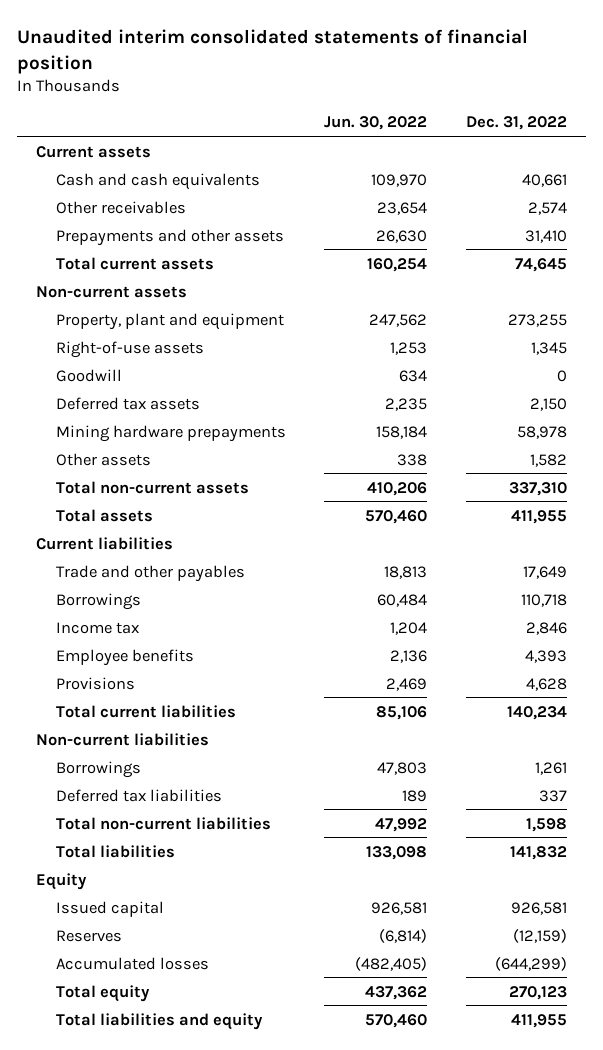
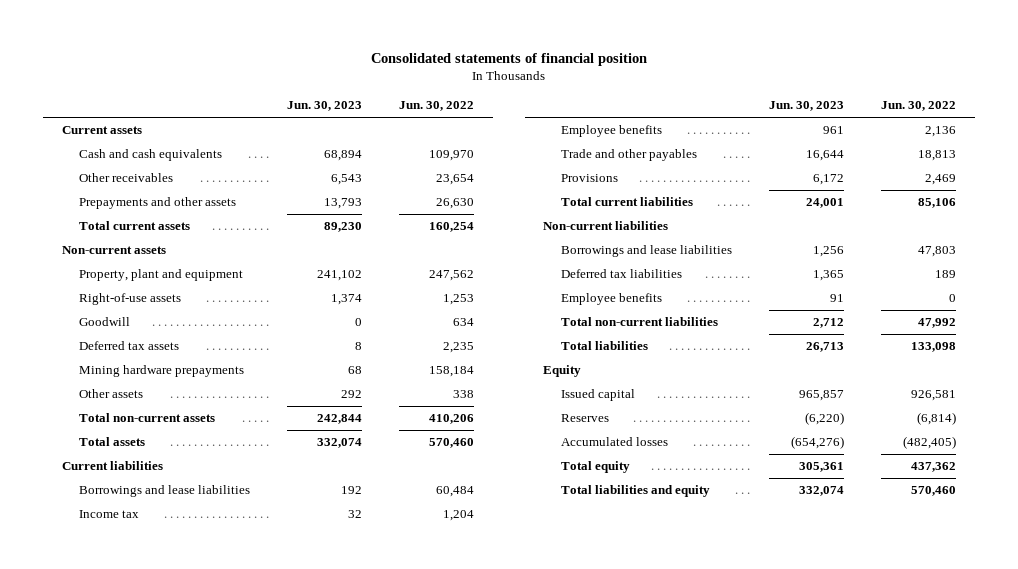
[16,28,528,74] Unaudited interim consolidated statements of financial position -> [370,53,647,67] Consolidated statements of financial position
[465,116,567,131] Dec. 31, 2022 -> none
none -> [287,101,363,112] Jun. 30, 2023
[55,592,141,610] Borrowings -> [79,485,251,498] Borrowings and lease liabilities
[55,564,245,582] Trade and other payables -> [560,149,697,162] Trade and other payables
[55,760,141,778] Borrowings -> [560,245,732,258] Borrowings and lease liabilities
none -> [560,293,662,306] Employee benefits

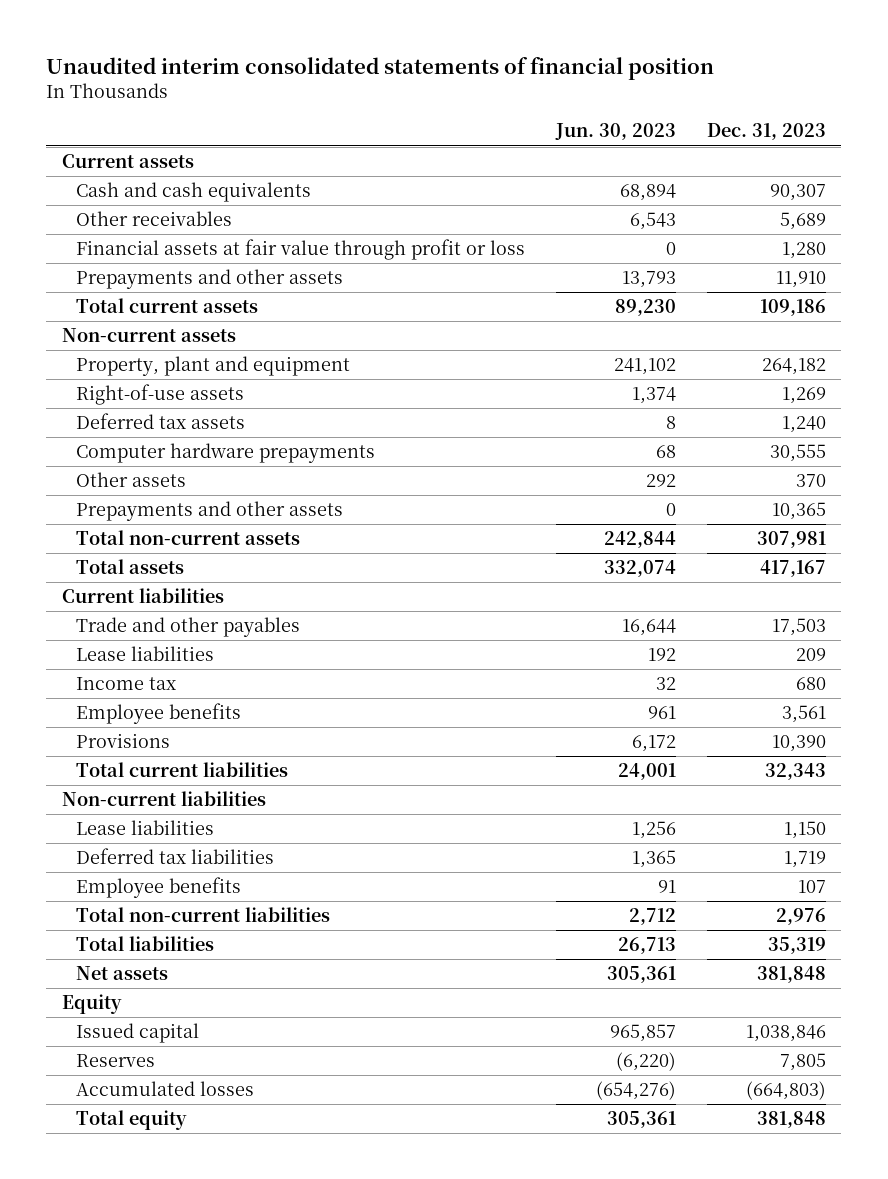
[370,53,647,67] Consolidated statements of financial position -> [46,57,715,81] Unaudited interim consolidated statements of financial position
[399,101,475,112] Jun. 30, 2022 -> none
none -> [706,123,826,141] Dec. 31, 2023
none -> [75,239,525,261] Financial assets at fair value through profit or loss
[79,317,131,327] Goodwill -> none
[79,365,245,378] Mining hardware prepayments -> [75,443,375,464] Computer hardware prepayments
none -> [75,501,343,522] Prepayments and other assets
[560,149,697,162] Trade and other payables -> [75,617,300,638] Trade and other payables
[79,485,251,498] Borrowings and lease liabilities -> [75,646,214,662] Lease liabilities
[560,245,732,258] Borrowings and lease liabilities -> [75,820,214,836] Lease liabilities
none -> [75,966,168,981] Net assets
[560,485,710,498] Total liabilities and equity -> none

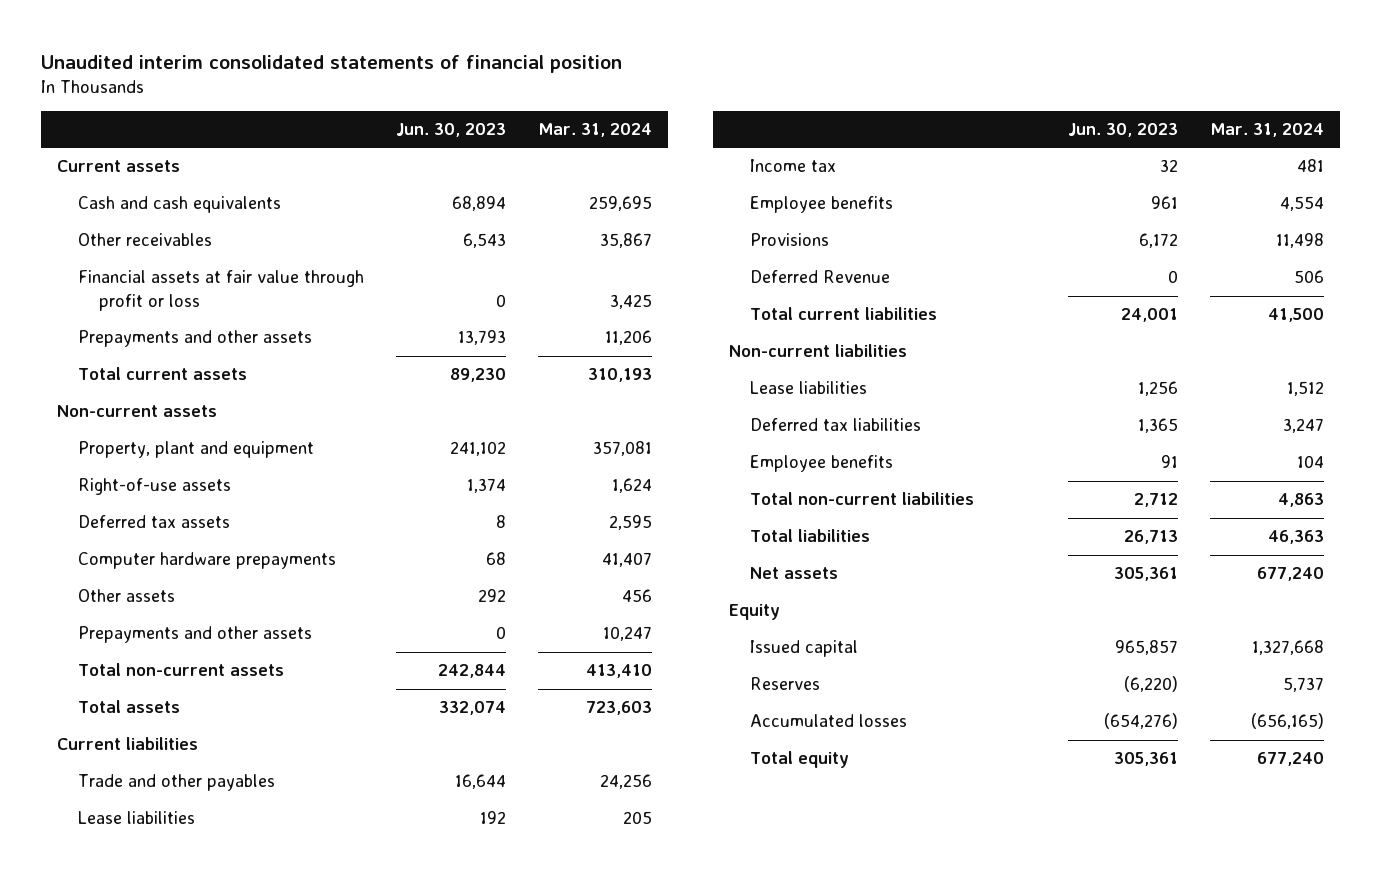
[706,123,826,141] Dec. 31, 2023 -> none
none -> [538,123,653,138] Mar. 31, 2024
none -> [750,270,891,284] Deferred Revenue

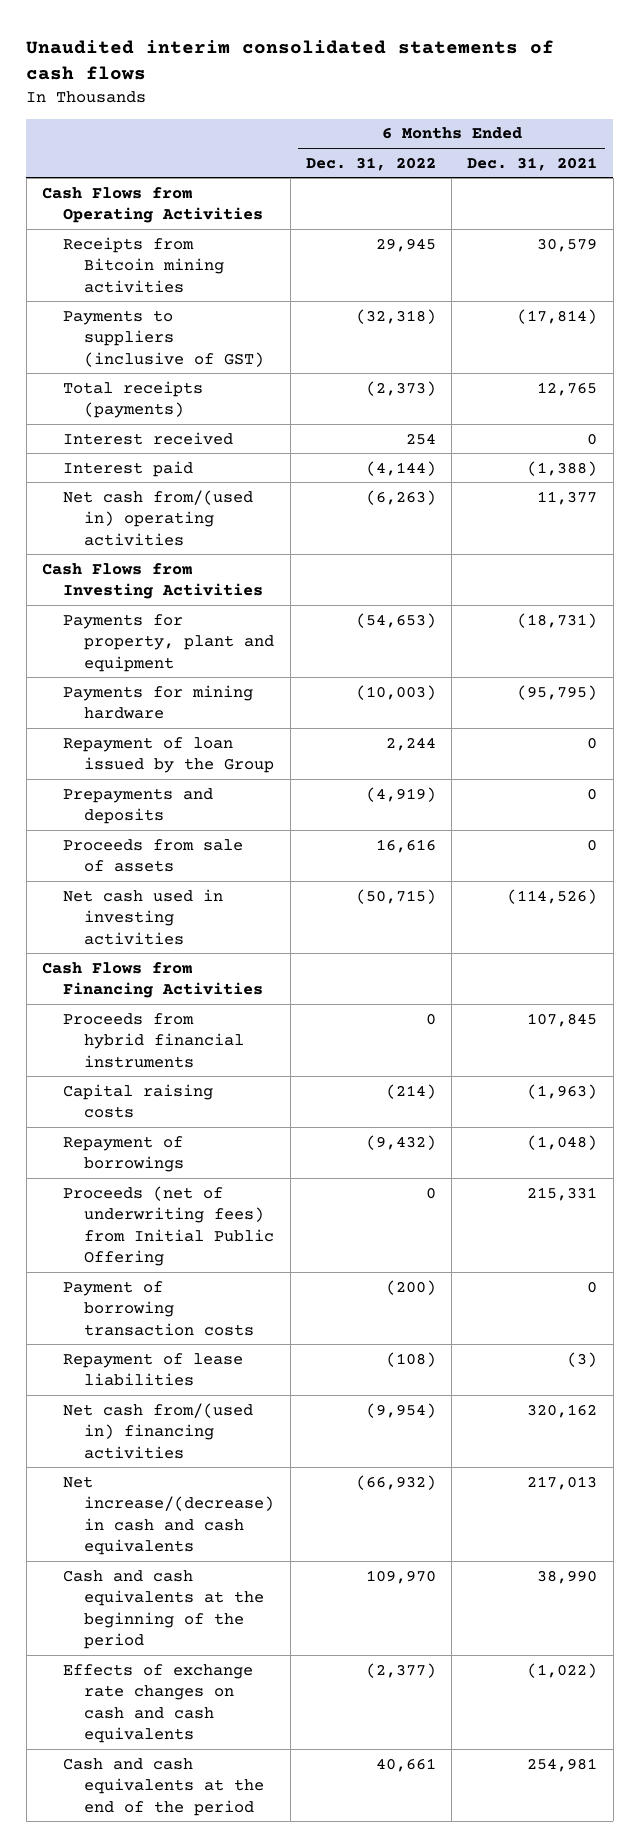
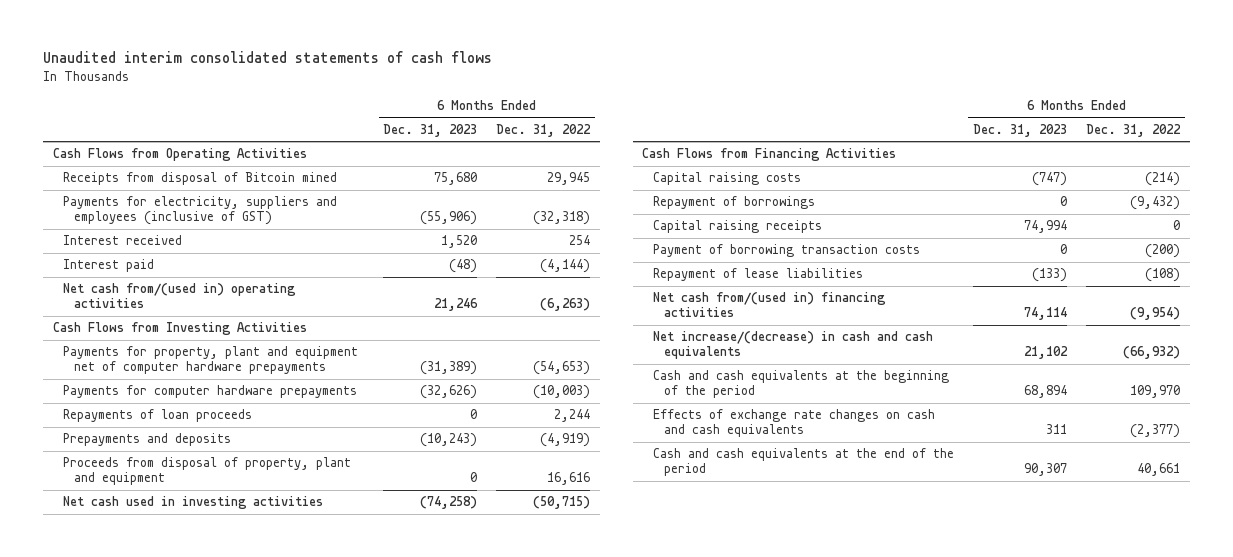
[467,156,598,171] Dec. 31, 2021 -> none
none -> [383,123,478,137] Dec. 31, 2023
[63,380,204,419] Total receipts (payments) -> none
[63,236,225,293] Receipts from Bitcoin mining activities -> [63,172,338,186] Receipts from disposal of Bitcoin mined
[63,309,265,367] Payments to suppliers (inclusive of GST) -> [63,196,338,226] Payments for electricity, suppliers and employees (inclusive of GST)
[63,613,275,672] Payments for property, plant and equipment -> [63,346,359,375] Payments for property, plant and equipment net of computer hardware prepayments
[63,684,254,720] Payments for mining hardware -> [63,385,358,399] Payments for computer hardware prepayments
[63,736,275,774] Repayment of loan issued by the Group -> [63,409,253,423] Repayments of loan proceeds
[63,838,244,873] Proceeds from sale of assets -> [63,457,352,486] Proceeds from disposal of property, plant and equipment
[63,1012,245,1068] Proceeds from hybrid financial instruments -> none
[63,1185,275,1267] Proceeds (net of underwriting fees) from Initial Public Offering -> none
none -> [653,220,823,234] Capital raising receipts

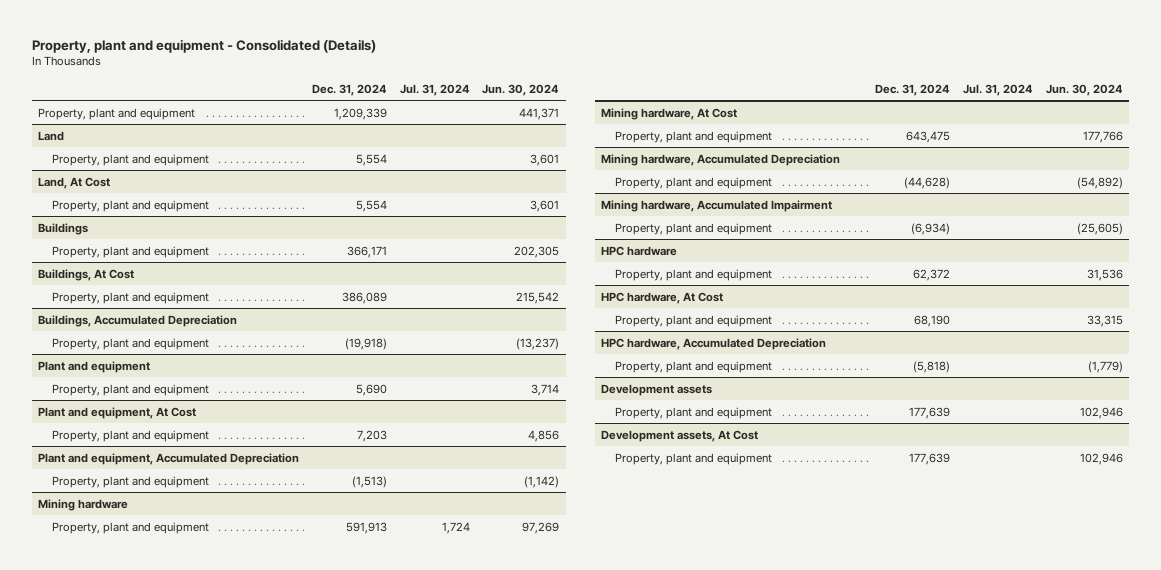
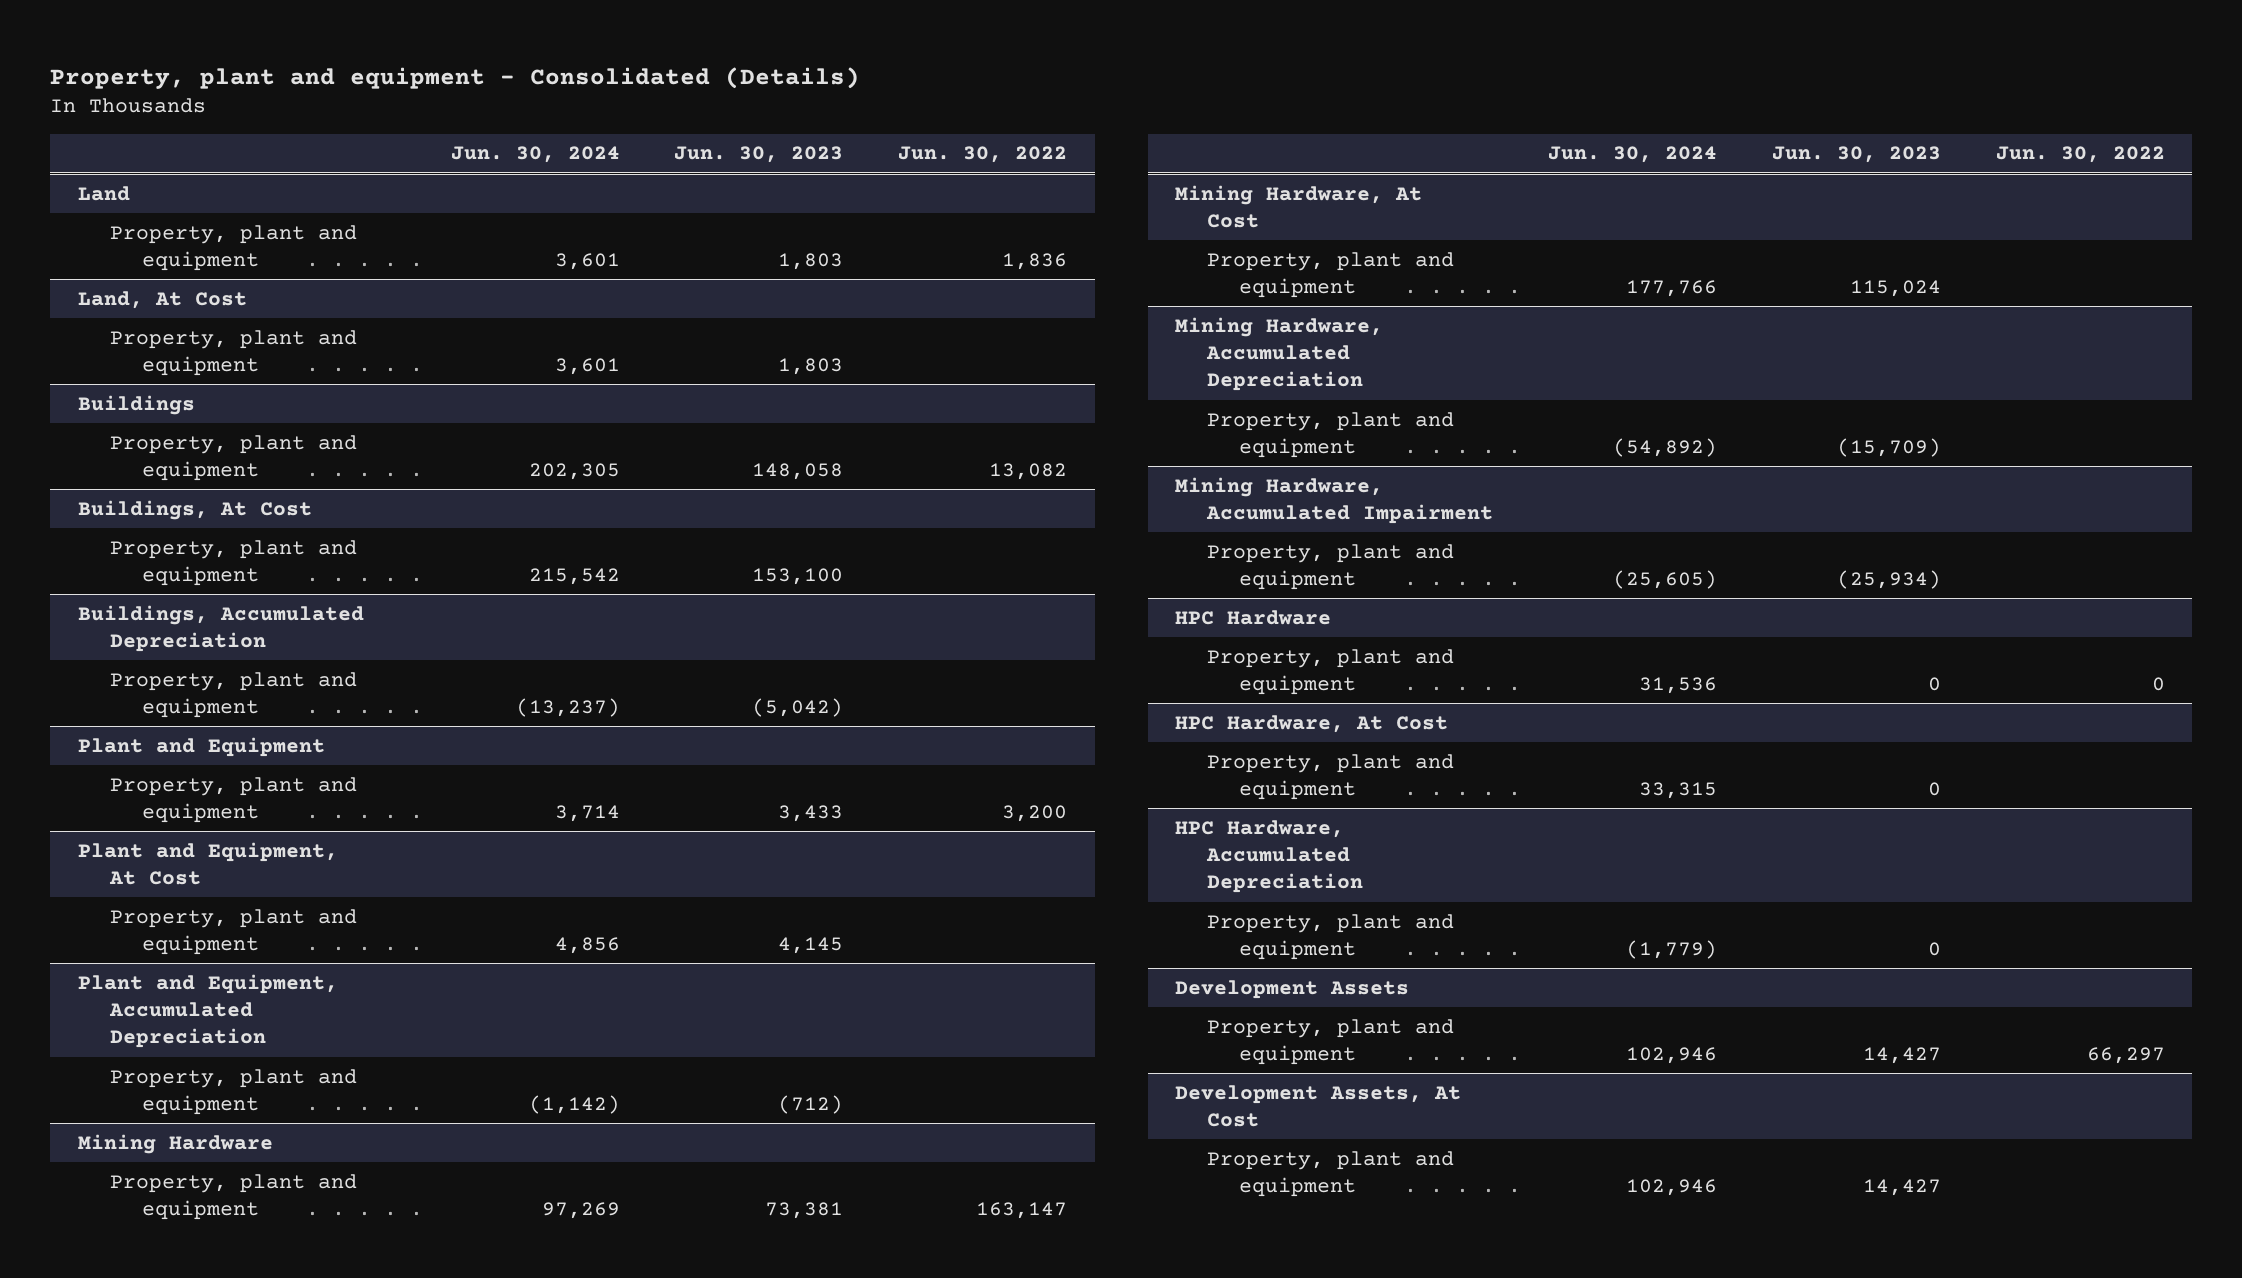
[311,83,387,96] Dec. 31, 2024 -> none
[399,83,470,96] Jul. 31, 2024 -> none
none -> [674,146,844,164] Jun. 30, 2023
none -> [898,146,1068,164] Jun. 30, 2022
[37,107,195,120] Property, plant and equipment -> none
[37,360,150,373] Plant and equipment -> [77,736,325,757] Plant and Equipment
[37,406,196,419] Plant and equipment, At Cost -> [77,841,338,885] Plant and Equipment, At Cost
[37,452,299,465] Plant and equipment, Accumulated Depreciation -> [77,973,338,1049] Plant and Equipment, Accumulated Depreciation
[37,498,128,511] Mining hardware -> [77,1133,273,1154] Mining Hardware
[601,107,738,120] Mining hardware, At Cost -> [1175,184,1423,228] Mining Hardware, At Cost
[601,153,841,166] Mining hardware, Accumulated Depreciation -> [1175,316,1384,392] Mining Hardware, Accumulated Depreciation
[601,199,833,212] Mining hardware, Accumulated Impairment -> [1175,476,1494,524] Mining Hardware, Accumulated Impairment
[601,245,678,256] HPC hardware -> [1175,609,1332,625] HPC Hardware
[601,291,724,304] HPC hardware, At Cost -> [1175,714,1449,733] HPC Hardware, At Cost
[601,337,827,350] HPC hardware, Accumulated Depreciation -> [1175,819,1364,894] HPC Hardware, Accumulated Depreciation
[601,383,713,396] Development assets -> [1175,979,1410,999] Development Assets
[601,429,759,442] Development assets, At Cost -> [1175,1084,1462,1127] Development Assets, At Cost

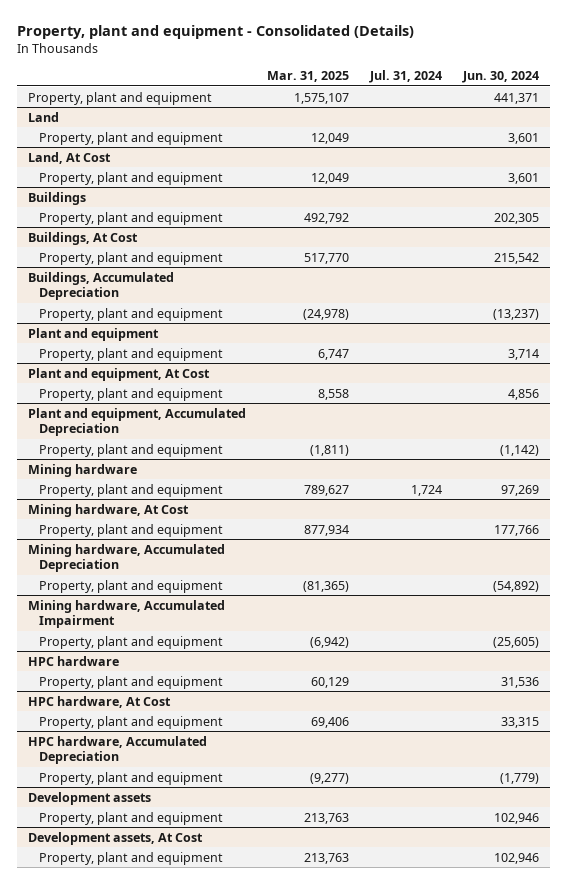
[674,146,844,164] Jun. 30, 2023 -> none
[898,146,1068,164] Jun. 30, 2022 -> none
none -> [266,70,349,82] Mar. 31, 2025
none -> [368,69,442,83] Jul. 31, 2024
none -> [27,91,212,105] Property, plant and equipment
[77,736,325,757] Plant and Equipment -> [27,327,159,341] Plant and equipment
[77,841,338,885] Plant and Equipment, At Cost -> [27,367,210,381] Plant and equipment, At Cost
[77,973,338,1049] Plant and Equipment, Accumulated Depreciation -> [27,407,246,437] Plant and equipment, Accumulated Depreciation
[77,1133,273,1154] Mining Hardware -> [27,463,137,477] Mining hardware
[1175,184,1423,228] Mining Hardware, At Cost -> [27,503,189,517] Mining hardware, At Cost
[1175,316,1384,392] Mining Hardware, Accumulated Depreciation -> [27,543,225,573] Mining hardware, Accumulated Depreciation
[1175,476,1494,524] Mining Hardware, Accumulated Impairment -> [27,599,225,629] Mining hardware, Accumulated Impairment
[1175,609,1332,625] HPC Hardware -> [27,655,119,666] HPC hardware
[1175,714,1449,733] HPC Hardware, At Cost -> [27,695,171,708] HPC hardware, At Cost
[1175,819,1364,894] HPC Hardware, Accumulated Depreciation -> [27,735,207,765] HPC hardware, Accumulated Depreciation
[1175,979,1410,999] Development Assets -> [27,791,151,805] Development assets
[1175,1084,1462,1127] Development Assets, At Cost -> [27,831,203,845] Development assets, At Cost

